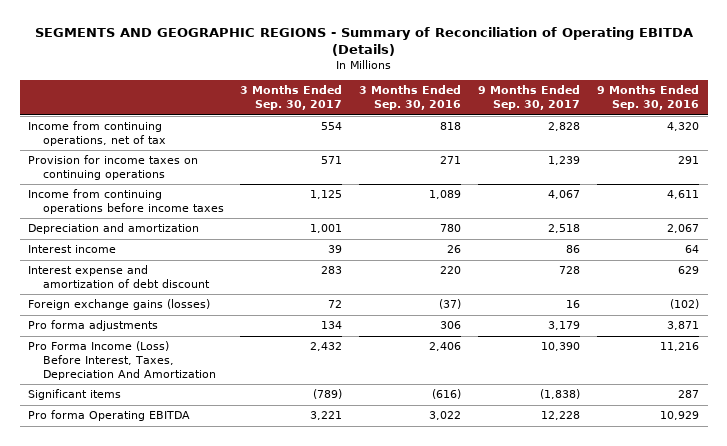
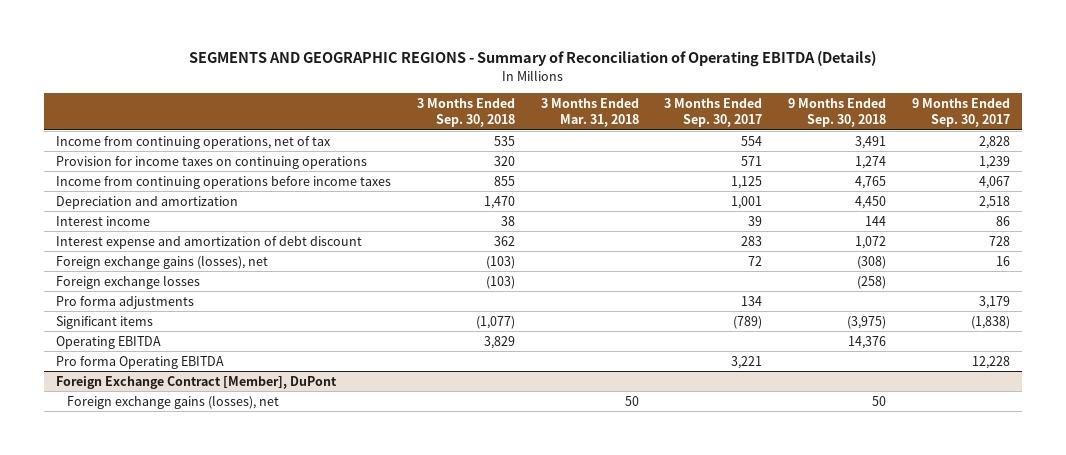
[359,85,462,111] 3 Months Ended Sep. 30, 2016 -> none
[597,85,700,111] 9 Months Ended Sep. 30, 2016 -> none
none -> [417,98,516,128] 3 Months Ended Sep. 30, 2018
none -> [540,98,639,128] 3 Months Ended Mar. 31, 2018
none -> [788,98,887,128] 9 Months Ended Sep. 30, 2018
[28,299,211,311] Foreign exchange gains (losses) -> [56,254,269,269] Foreign exchange gains (losses), net
none -> [56,274,201,289] Foreign exchange losses
[28,341,216,381] Pro Forma Income (Loss) Before Interest, Taxes, Depreciation And Amortization -> none
none -> [56,335,162,349] Operating EBITDA
none -> [56,375,338,389] Foreign Exchange Contract [Member], DuPont
none -> [67,394,280,409] Foreign exchange gains (losses), net

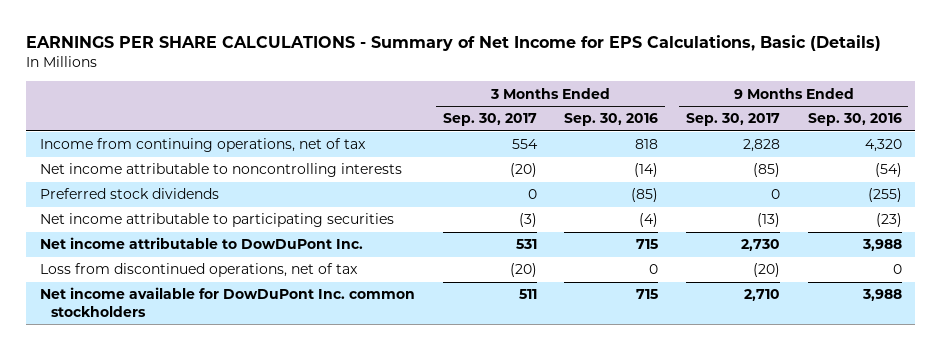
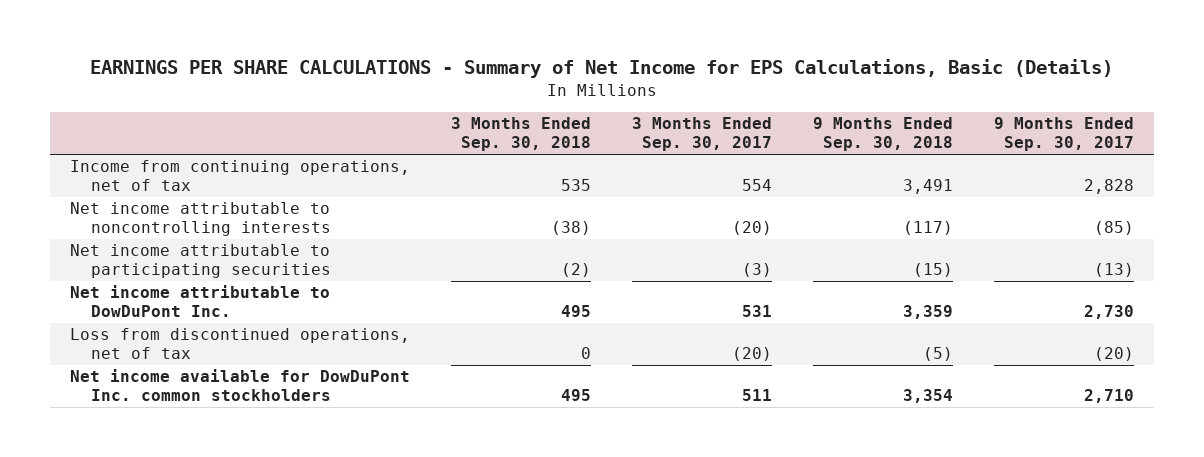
[564,113,659,127] Sep. 30, 2016 -> none
[807,113,902,127] Sep. 30, 2016 -> none
none -> [451,117,592,152] 3 Months Ended Sep. 30, 2018
none -> [812,117,953,152] 9 Months Ended Sep. 30, 2018
[40,188,220,200] Preferred stock dividends -> none

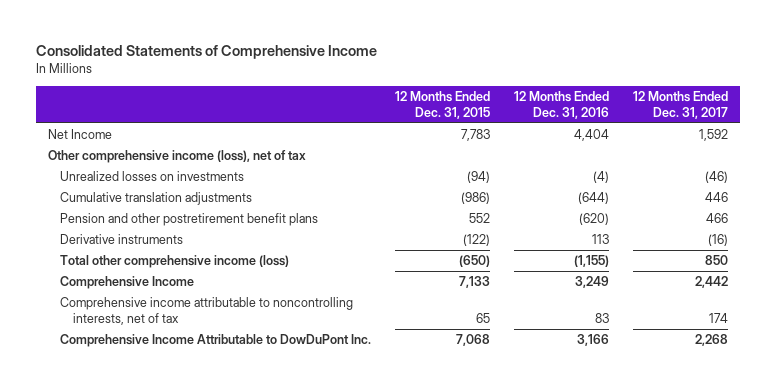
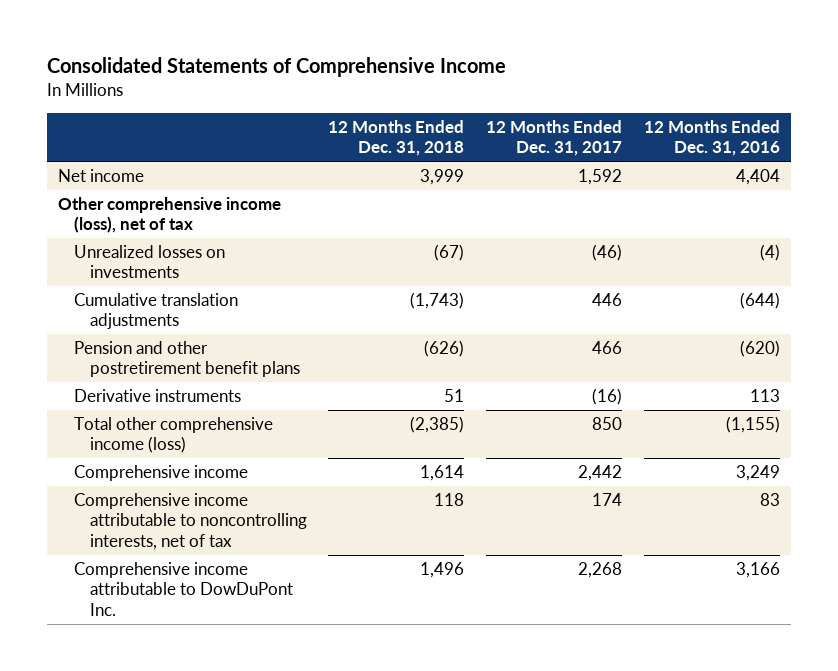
[395,91,491,119] 12 Months Ended Dec. 31, 2015 -> none
none -> [328,119,465,157] 12 Months Ended Dec. 31, 2018
[48,129,113,140] Net Income -> [58,169,145,183] Net income
[60,276,195,290] Comprehensive Income -> [73,465,248,482] Comprehensive income
[60,334,372,348] Comprehensive Income Attributable to DowDuPont Inc. -> [73,562,293,616] Comprehensive income attributable to DowDuPont Inc.

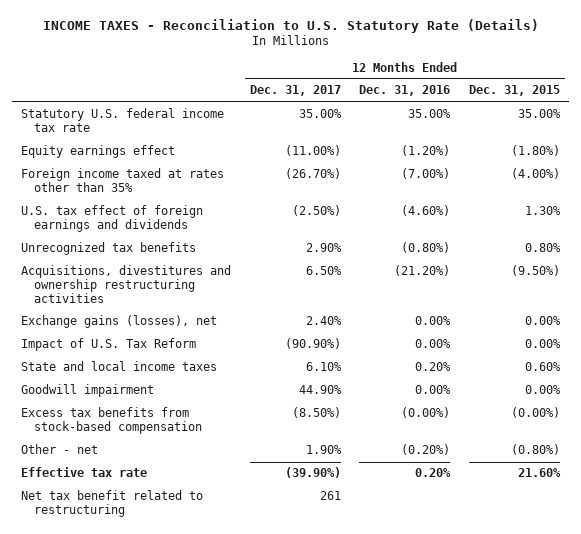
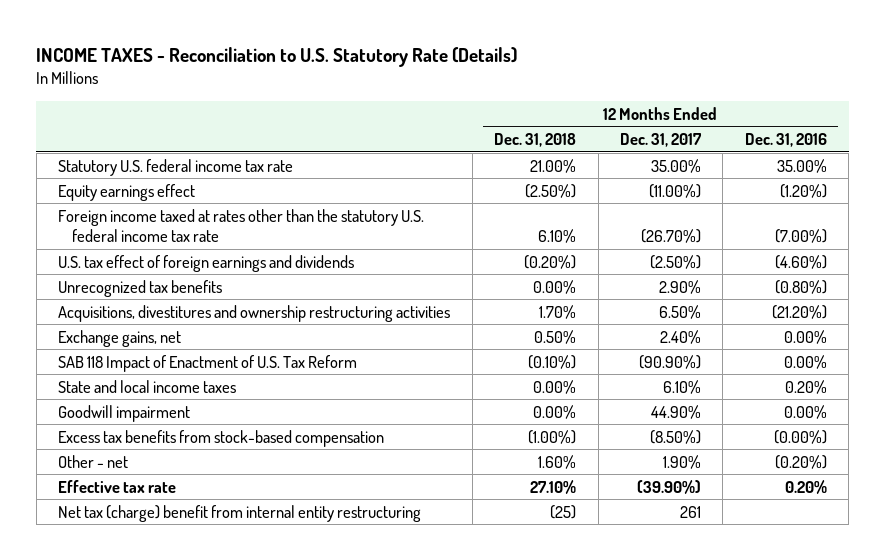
[469,85,561,97] Dec. 31, 2015 -> none
none -> [494,133,577,148] Dec. 31, 2018
[21,168,225,193] Foreign income taxed at rates other than 35% -> [58,208,425,243] Foreign income taxed at rates other than the statutory U.S. federal income tax rate
[21,315,218,329] Exchange gains (losses), net -> [58,329,182,347] Exchange gains, net
[21,338,197,352] Impact of U.S. Tax Reform -> [58,354,358,372] SAB 118 Impact of Enactment of U.S. Tax Reform
[21,490,204,518] Net tax benefit related to restructuring -> [58,504,422,522] Net tax (charge) benefit from internal entity restructuring

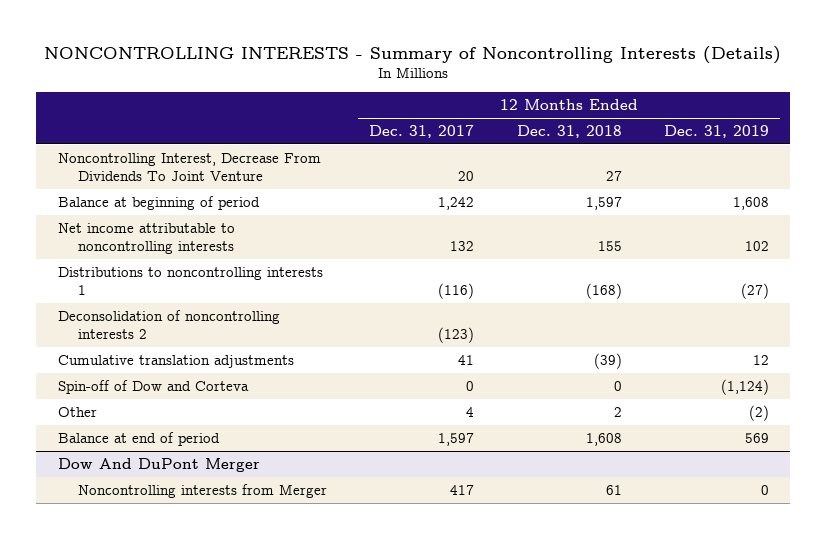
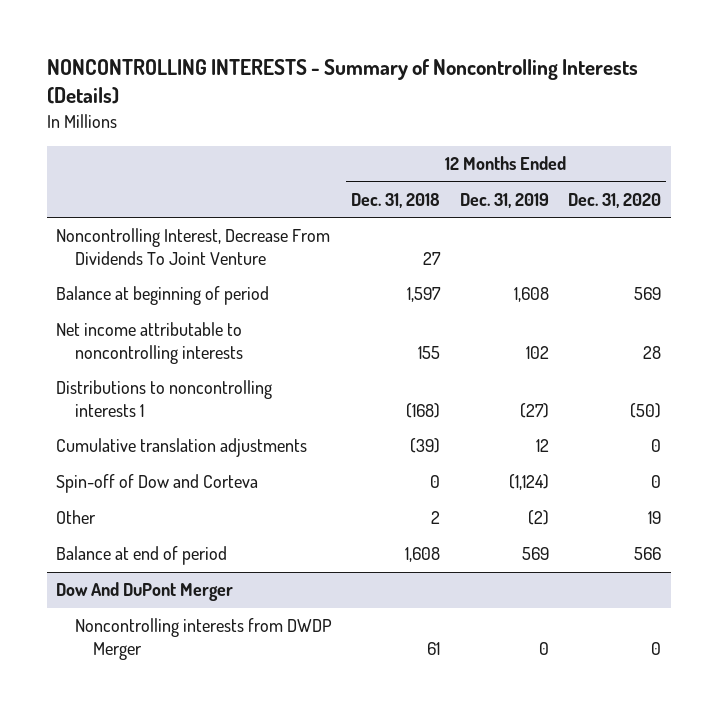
[369,124,475,138] Dec. 31, 2017 -> none
none -> [567,193,661,209] Dec. 31, 2020
[57,309,280,339] Deconsolidation of noncontrolling interests 2 -> none
[77,483,327,498] Noncontrolling interests from Merger -> [74,618,332,661] Noncontrolling interests from DWDP Merger

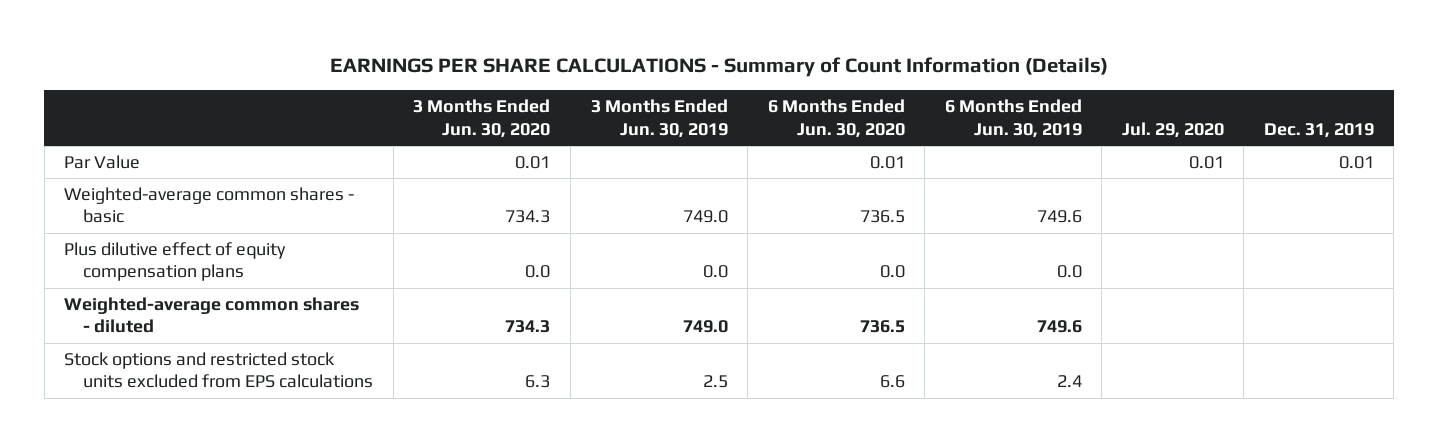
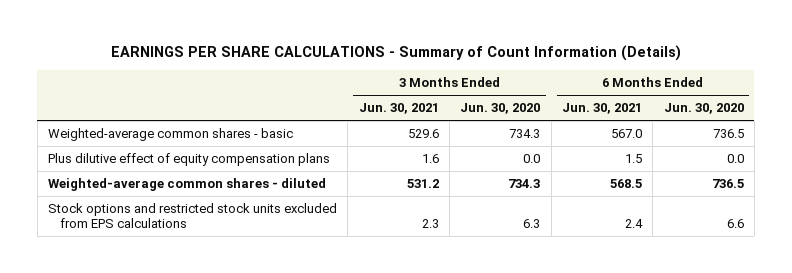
[590,99,728,138] 3 Months Ended Jun. 30, 2019 -> none
[944,99,1082,138] 6 Months Ended Jun. 30, 2019 -> none
[1121,121,1224,138] Jul. 29, 2020 -> none
[1263,122,1374,138] Dec. 31, 2019 -> none
none -> [358,103,439,115] Jun. 30, 2021
none -> [561,103,642,115] Jun. 30, 2021
[64,154,141,169] Par Value -> none

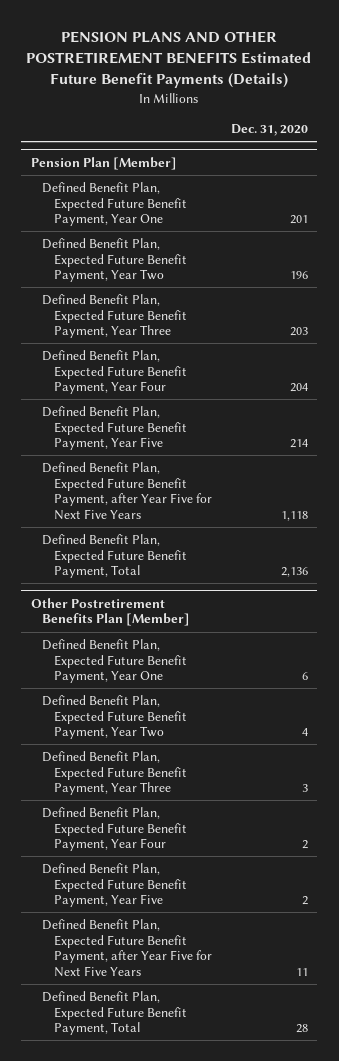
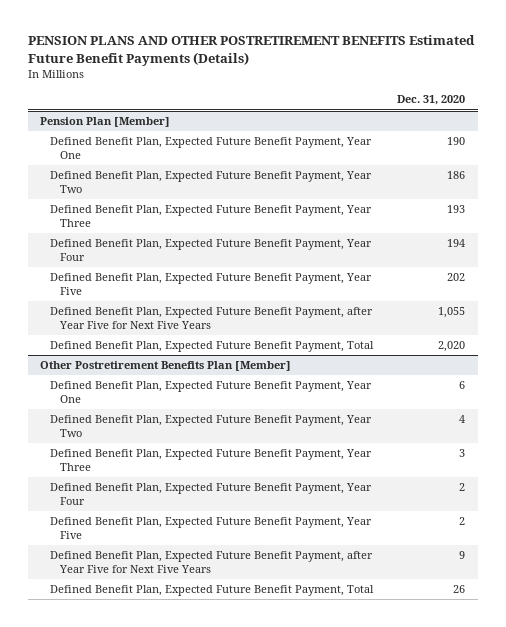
[289,215,308,225] 201 -> [447,137,466,146] 190
[289,271,308,280] 196 -> [447,171,466,180] 186
[289,327,308,337] 203 -> [447,205,466,214] 193
[289,383,308,393] 204 -> [447,239,466,248] 194
[289,439,308,449] 214 -> [447,273,466,282] 202
[280,510,308,521] 1,118 -> [438,307,466,319] 1,055
[280,567,308,578] 2,136 -> [438,341,466,353] 2,020
[295,967,308,976] 11 -> [459,551,466,560] 9
[295,1024,308,1034] 28 -> [453,585,466,594] 26

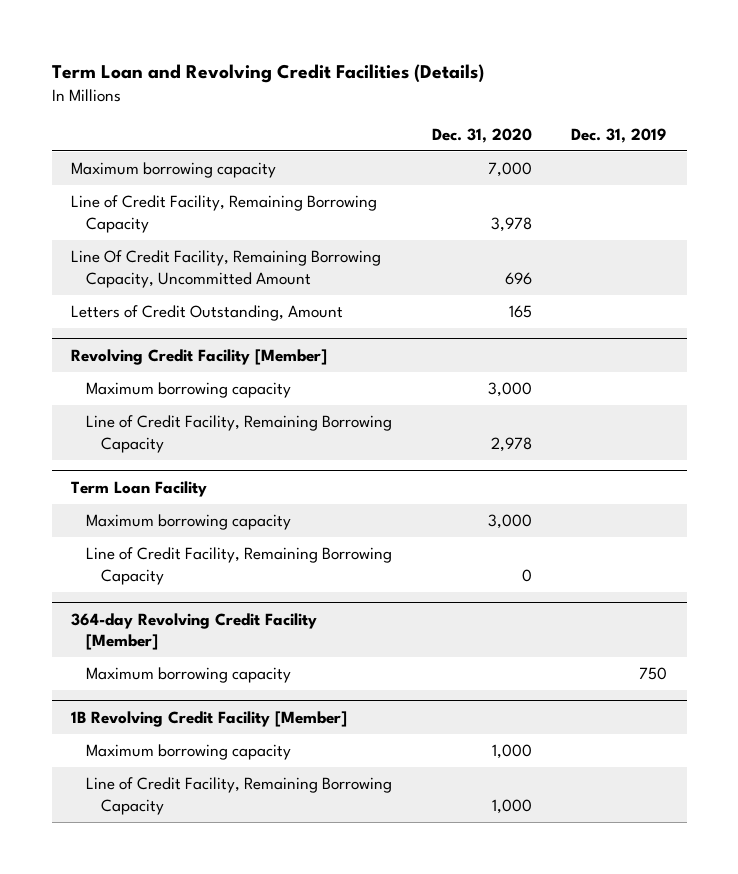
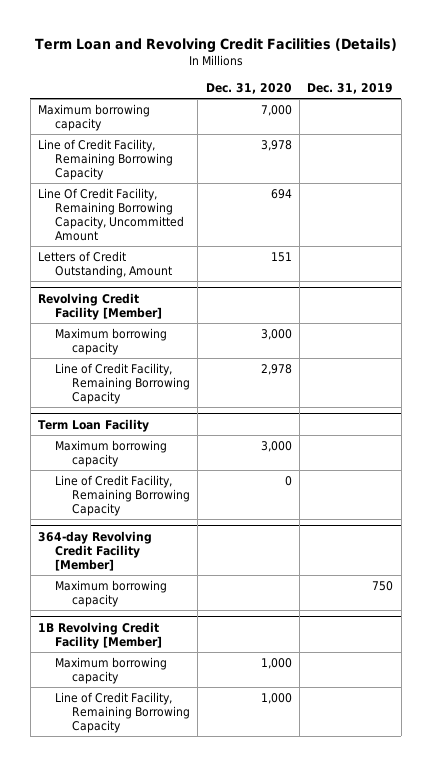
[504,271,532,285] 696 -> [270,188,292,199] 694
[508,305,532,319] 165 -> [270,251,292,262] 151

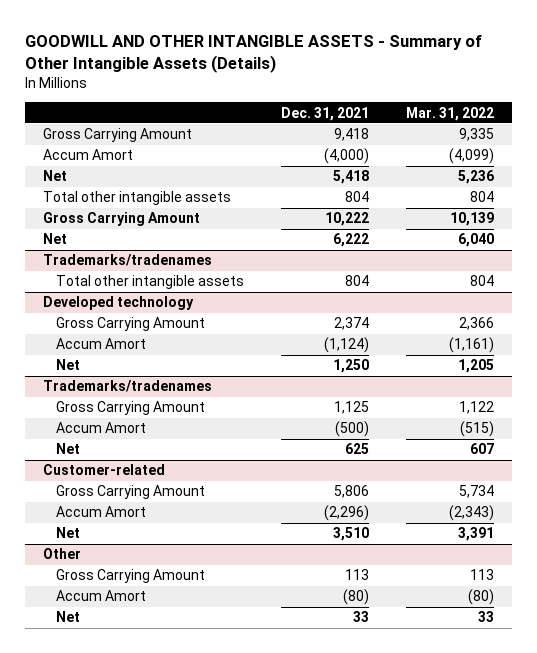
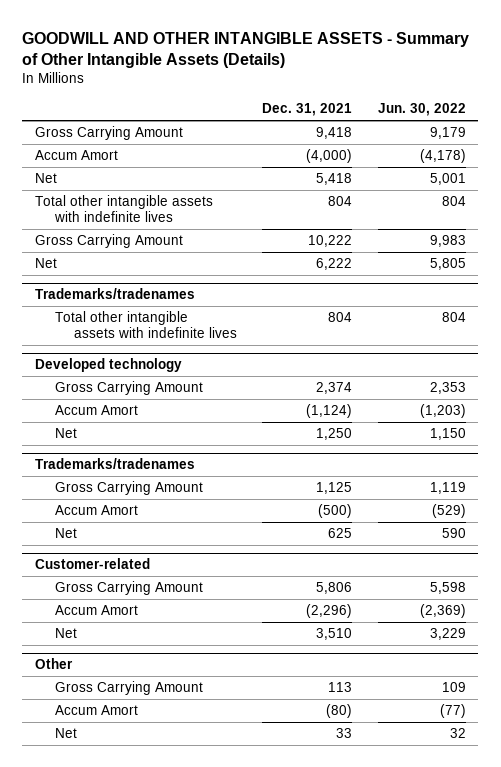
[405,106,494,121] Mar. 31, 2022 -> none
none -> [377,103,466,117] Jun. 30, 2022
[43,191,232,206] Total other intangible assets -> [34,195,213,223] Total other intangible assets with indefinite lives
[56,275,245,290] Total other intangible assets -> [54,311,238,339] Total other intangible assets with indefinite lives

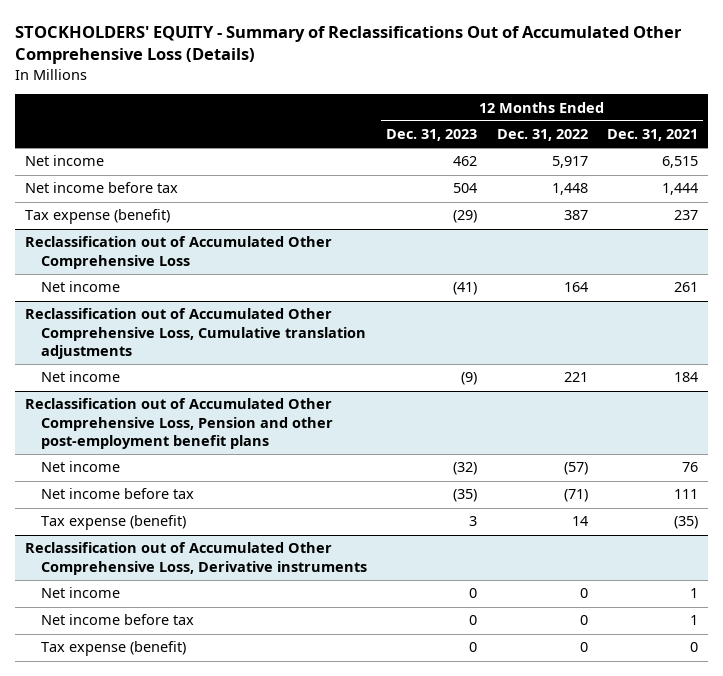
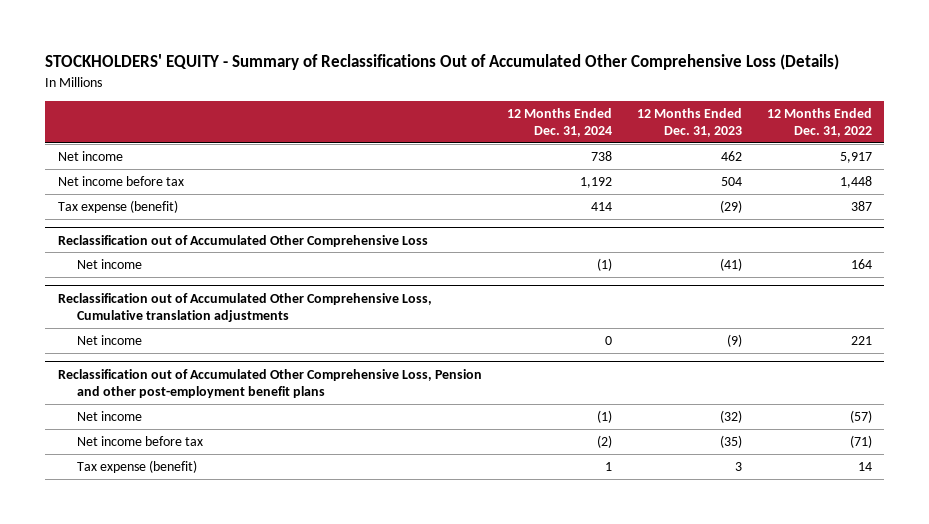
[607,129,699,142] Dec. 31, 2021 -> none
none -> [506,107,612,138] 12 Months Ended Dec. 31, 2024
[25,542,367,575] Reclassification out of Accumulated Other Comprehensive Loss, Derivative instruments -> none
[40,587,120,599] Net income -> none
[40,614,194,626] Net income before tax -> none
[40,641,186,657] Tax expense (benefit) -> none

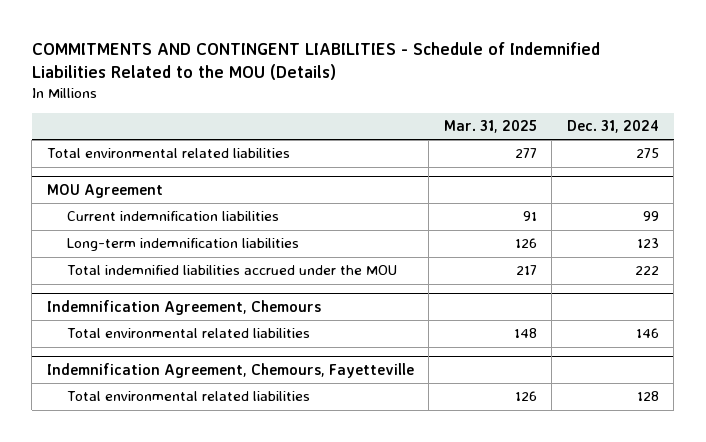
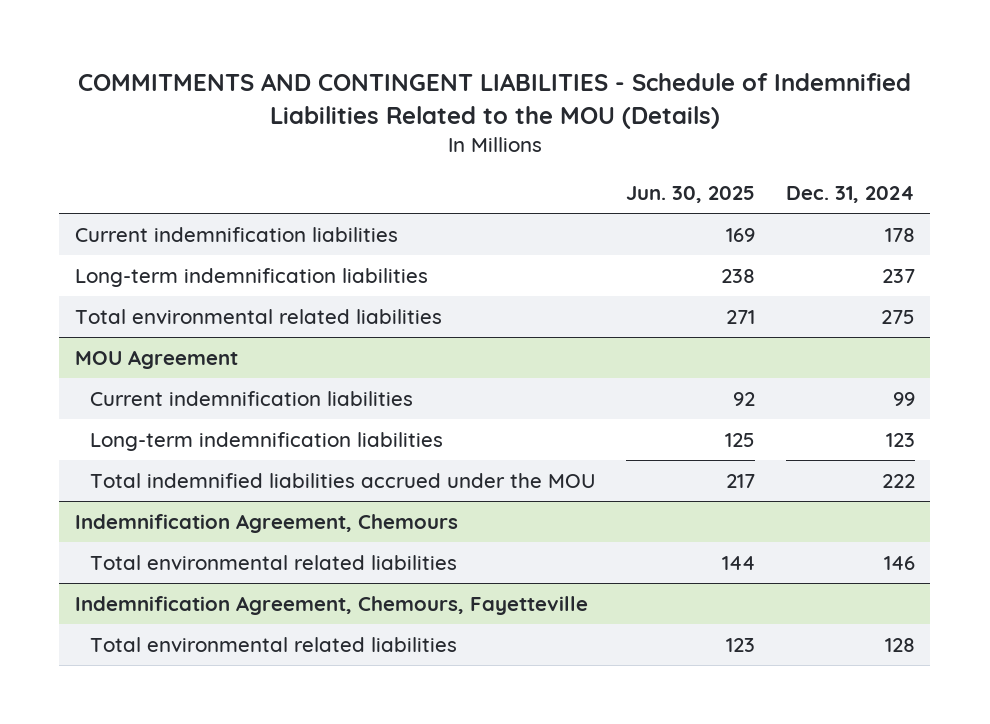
[443,119,537,133] Mar. 31, 2025 -> none
none -> [626,186,756,204] Jun. 30, 2025
none -> [74,226,398,242] Current indemnification liabilities
none -> [74,267,428,287] Long-term indemnification liabilities

